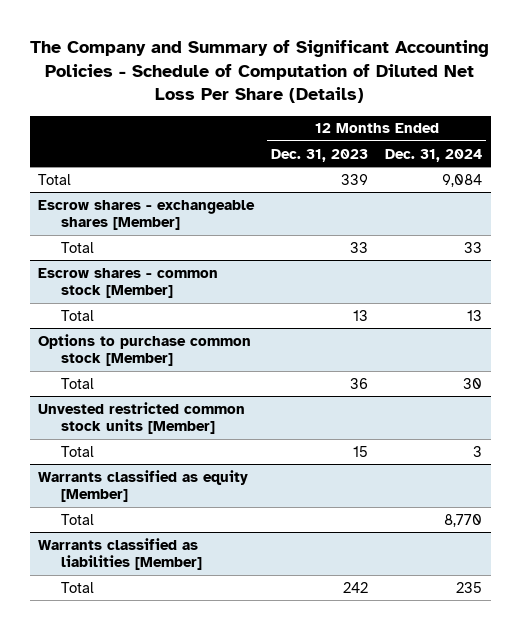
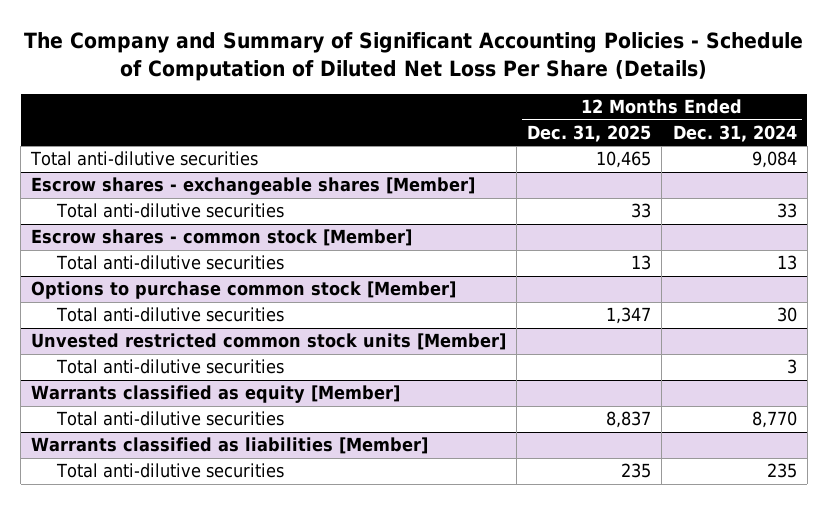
[271,148,369,162] Dec. 31, 2023 -> none
none -> [527,124,652,142] Dec. 31, 2025
[38,173,72,185] Total -> [30,151,259,167] Total anti-dilutive securities
[60,241,94,253] Total -> [56,203,285,219] Total anti-dilutive securities
[60,309,94,321] Total -> [56,255,285,271] Total anti-dilutive securities
[60,377,94,389] Total -> [56,307,285,323] Total anti-dilutive securities
[60,445,94,457] Total -> [56,359,285,375] Total anti-dilutive securities
[60,513,94,525] Total -> [56,411,285,427] Total anti-dilutive securities
[60,581,94,593] Total -> [56,463,285,479] Total anti-dilutive securities

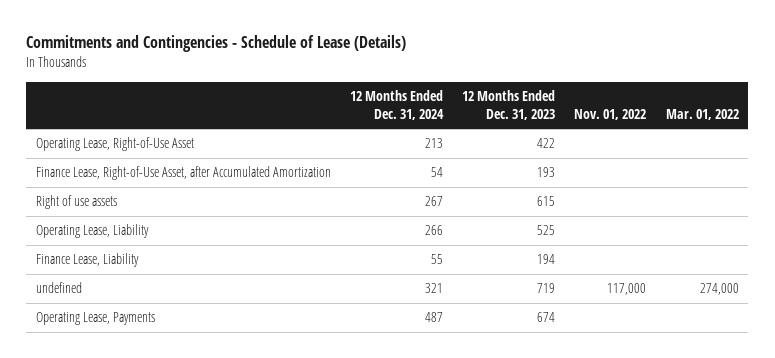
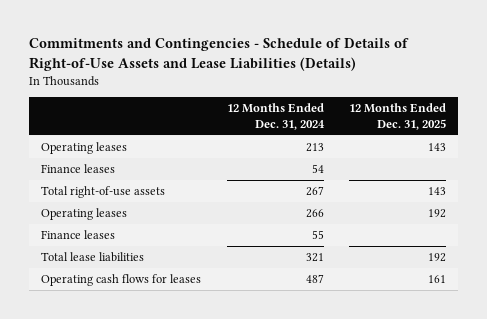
[26,35,407,53] Commitments and Contingencies - Schedule of Lease (Details) -> [28,38,409,71] Commitments and Contingencies - Schedule of Details of Right-of-Use Assets and Lease Liabilities (Details)
[462,89,556,120] 12 Months Ended Dec. 31, 2023 -> none
[574,108,647,120] Nov. 01, 2022 -> none
[665,108,739,120] Mar. 01, 2022 -> none
none -> [348,103,446,130] 12 Months Ended Dec. 31, 2025
[36,137,195,152] Operating Lease, Right-of-Use Asset -> [41,142,128,155] Operating leases
[36,166,332,181] Finance Lease, Right-of-Use Asset, after Accumulated Amortization -> [41,164,116,174] Finance leases
[36,195,118,210] Right of use assets -> [41,186,166,199] Total right-of-use assets
[36,224,150,239] Operating Lease, Liability -> [41,208,128,221] Operating leases
[36,253,140,268] Finance Lease, Liability -> [41,230,116,240] Finance leases
[36,282,83,294] undefined -> [41,252,145,263] Total lease liabilities
[36,312,156,326] Operating Lease, Payments -> [41,274,202,287] Operating cash flows for leases

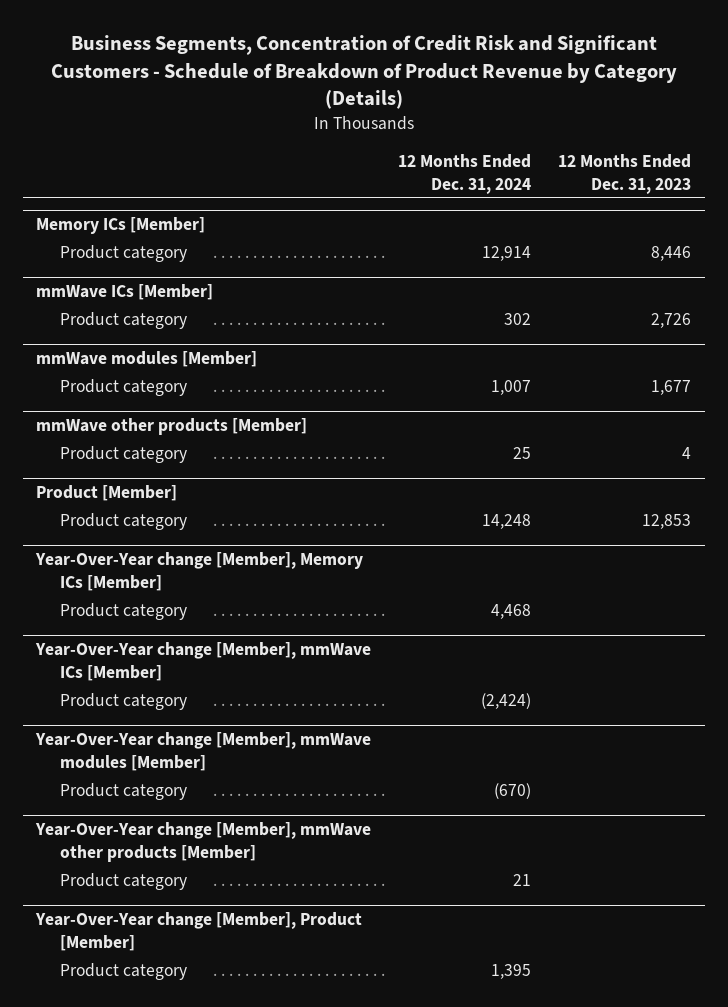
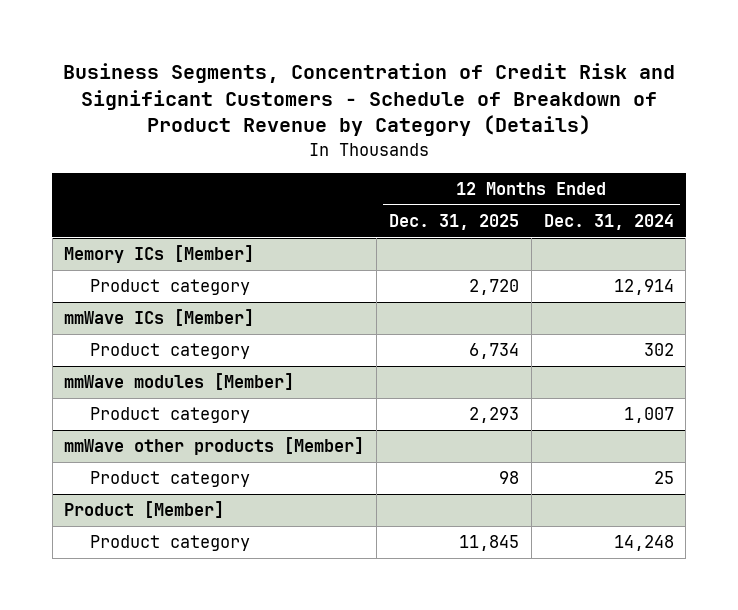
[558,153,692,194] 12 Months Ended Dec. 31, 2023 -> none
none -> [388,213,519,230] Dec. 31, 2025
[35,552,364,591] Year-Over-Year change [Member], Memory ICs [Member] -> none
[60,602,188,620] Product category -> none
[35,642,372,681] Year-Over-Year change [Member], mmWave ICs [Member] -> none
[60,692,188,710] Product category -> none
[35,732,372,771] Year-Over-Year change [Member], mmWave modules [Member] -> none
[60,782,188,800] Product category -> none
[35,822,372,862] Year-Over-Year change [Member], mmWave other products [Member] -> none
[60,872,188,890] Product category -> none
[35,912,363,951] Year-Over-Year change [Member], Product [Member] -> none
[60,962,188,980] Product category -> none

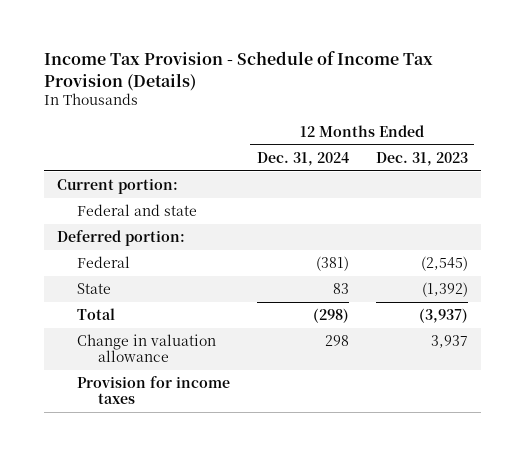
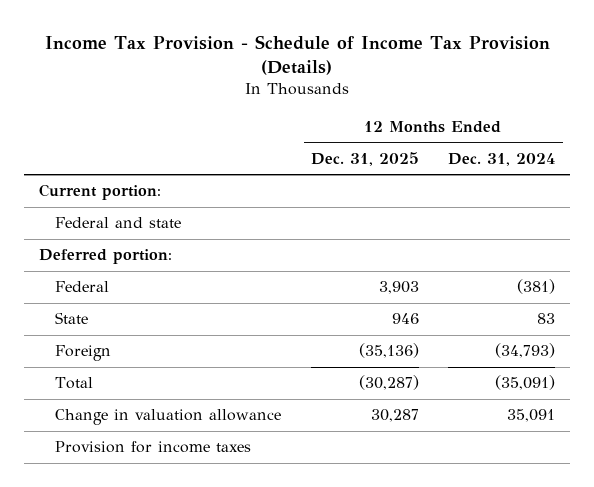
[375,151,468,166] Dec. 31, 2023 -> none
none -> [310,151,419,166] Dec. 31, 2025
none -> [55,345,112,362] Foreign
[313,307,350,323] (298) -> [495,375,556,391] (35,091)
[325,334,350,346] 298 -> [507,409,556,423] 35,091

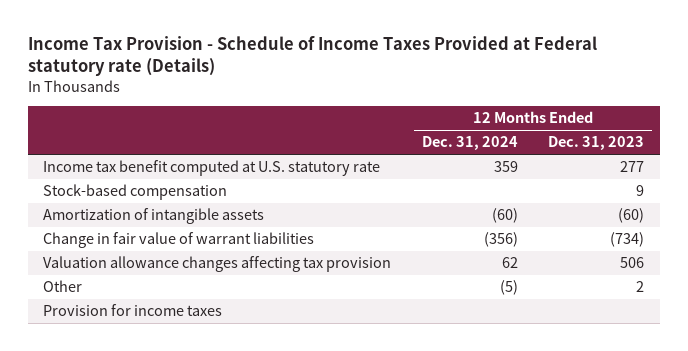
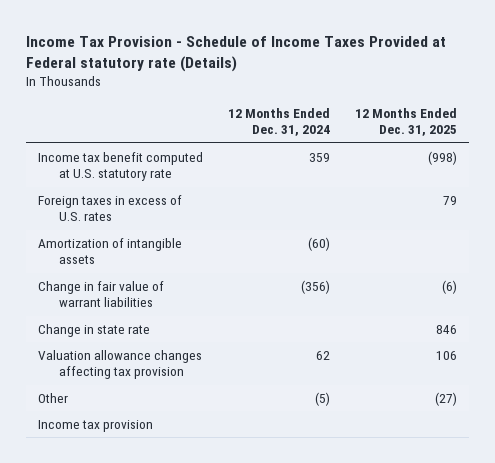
[548,136,645,151] Dec. 31, 2023 -> none
none -> [354,108,457,137] 12 Months Ended Dec. 31, 2025
[43,184,228,201] Stock-based compensation -> [37,195,182,222] Foreign taxes in excess of U.S. rates
none -> [37,324,150,338] Change in state rate
[43,304,223,317] Provision for income taxes -> [37,420,153,433] Income tax provision

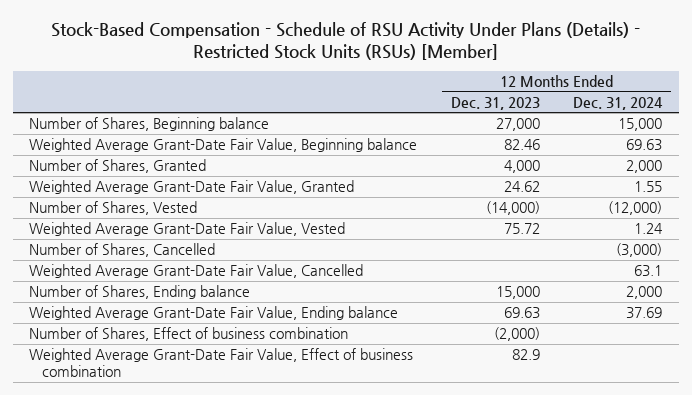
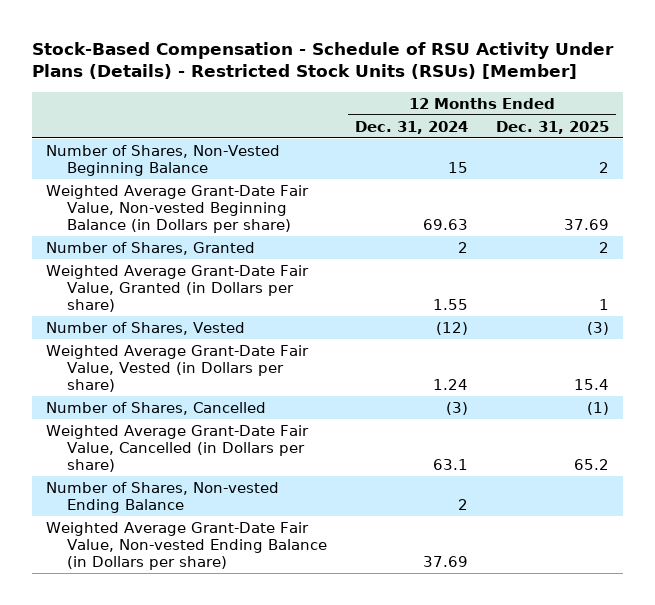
[450,97,540,111] Dec. 31, 2023 -> none
none -> [495,120,609,134] Dec. 31, 2025
[29,327,349,342] Number of Shares, Effect of business combination -> none
[29,348,414,378] Weighted Average Grant-Date Fair Value, Effect of business combination -> none
[29,117,270,132] Number of Shares, Beginning balance -> [46,144,281,176] Number of Shares, Non-Vested Beginning Balance
[618,118,663,132] 15,000 -> [447,161,468,173] 15
[29,138,418,153] Weighted Average Grant-Date Fair Value, Beginning balance -> [46,184,310,234] Weighted Average Grant-Date Fair Value, Non-vested Beginning Balance (in Dollars per share)
[626,160,663,174] 2,000 -> [457,241,468,253] 2
[29,180,355,195] Weighted Average Grant-Date Fair Value, Granted -> [46,264,310,313] Weighted Average Grant-Date Fair Value, Granted (in Dollars per share)
[608,201,663,216] (12,000) -> [435,321,468,335] (12)
[29,222,346,237] Weighted Average Grant-Date Fair Value, Vested -> [46,344,310,393] Weighted Average Grant-Date Fair Value, Vested (in Dollars per share)
[616,243,663,258] (3,000) -> [445,401,468,415] (3)
[29,264,364,279] Weighted Average Grant-Date Fair Value, Cancelled -> [46,424,310,473] Weighted Average Grant-Date Fair Value, Cancelled (in Dollars per share)
[29,285,251,300] Number of Shares, Ending balance -> [46,481,280,513] Number of Shares, Non-vested Ending Balance
[626,286,663,300] 2,000 -> [457,498,468,510] 2
[29,306,399,321] Weighted Average Grant-Date Fair Value, Ending balance -> [46,521,327,571] Weighted Average Grant-Date Fair Value, Non-vested Ending Balance (in Dollars per share)

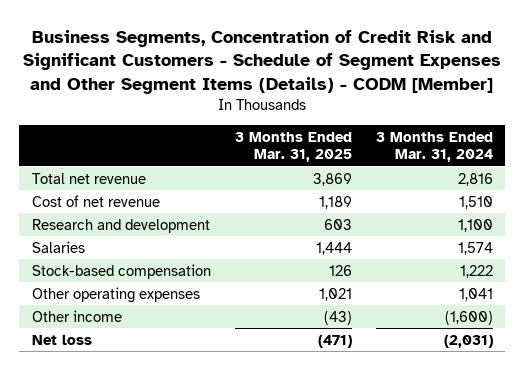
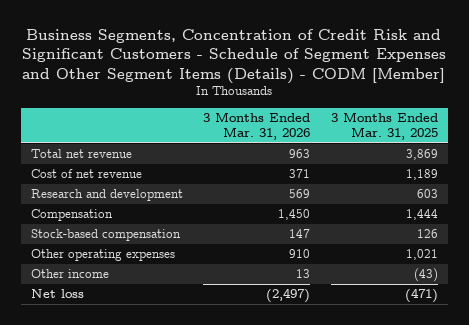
[375,131,493,163] 3 Months Ended Mar. 31, 2024 -> none
none -> [203,112,311,140] 3 Months Ended Mar. 31, 2026
[31,240,85,253] Salaries -> [31,209,114,222] Compensation

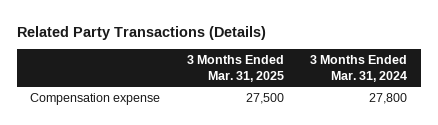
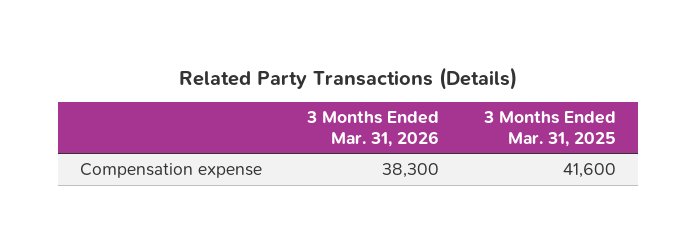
[310,54,408,82] 3 Months Ended Mar. 31, 2024 -> none
none -> [305,111,439,147] 3 Months Ended Mar. 31, 2026
[245,92,284,104] 27,500 -> [562,163,616,179] 41,600

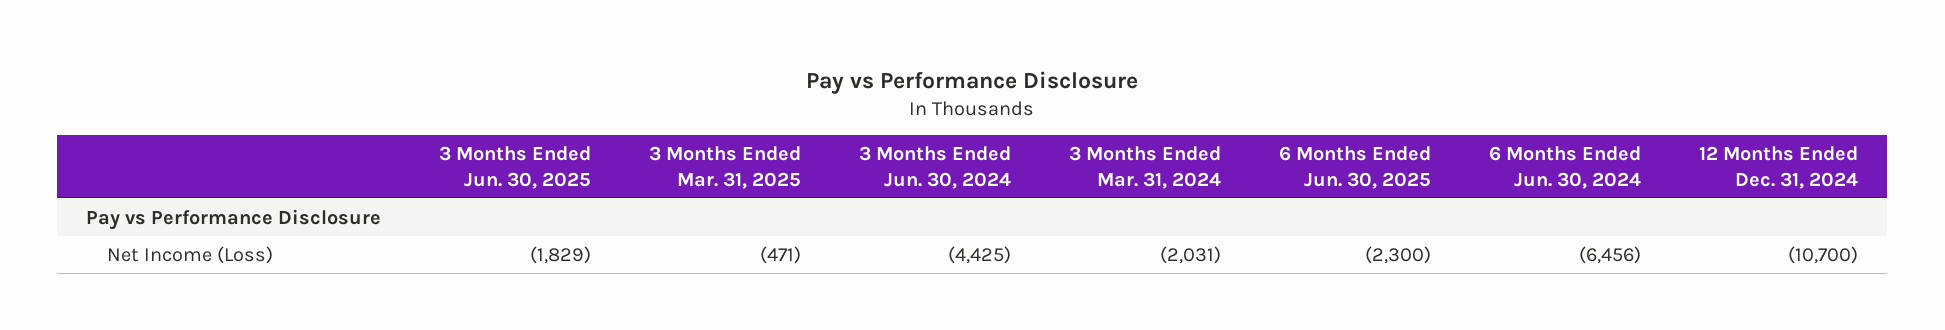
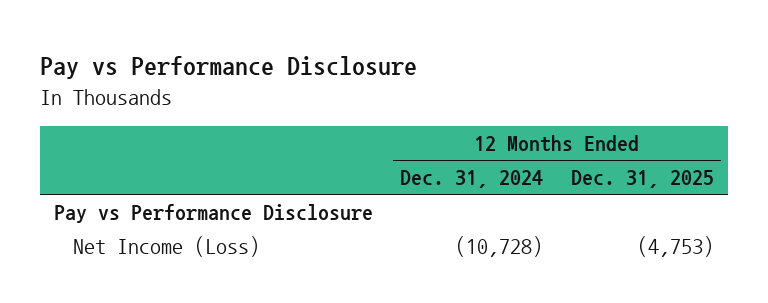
[439,146,592,189] 3 Months Ended Jun. 30, 2025 -> none
[649,146,802,189] 3 Months Ended Mar. 31, 2025 -> none
[859,146,1012,189] 3 Months Ended Jun. 30, 2024 -> none
[1069,146,1222,189] 3 Months Ended Mar. 31, 2024 -> none
[1279,146,1432,189] 6 Months Ended Jun. 30, 2025 -> none
[1489,146,1642,189] 6 Months Ended Jun. 30, 2024 -> none
none -> [570,170,714,189] Dec. 31, 2025
[1788,245,1859,264] (10,700) -> [455,236,544,258] (10,728)

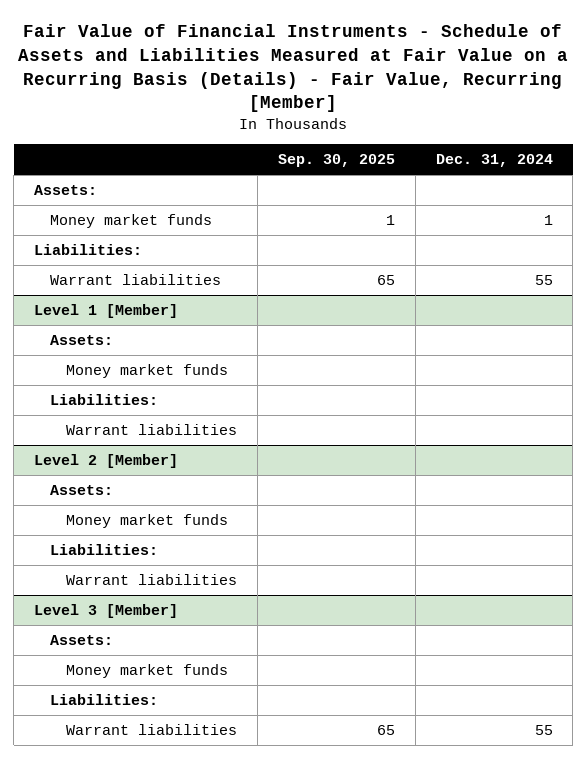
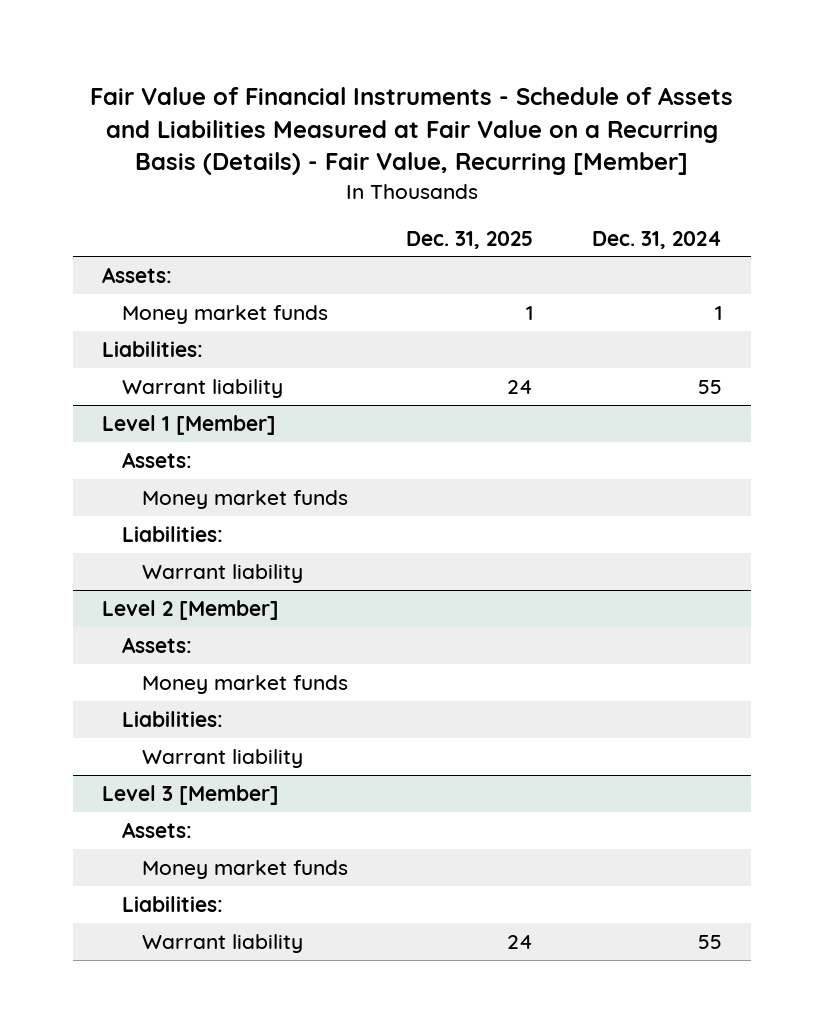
[278,154,396,168] Sep. 30, 2025 -> none
none -> [406,230,534,249] Dec. 31, 2025
[50,274,222,286] Warrant liabilities -> [121,378,283,398] Warrant liability
[66,424,238,436] Warrant liabilities -> [141,563,303,583] Warrant liability
[66,574,238,586] Warrant liabilities -> [141,748,303,768] Warrant liability
[66,724,238,736] Warrant liabilities -> [141,933,303,953] Warrant liability

